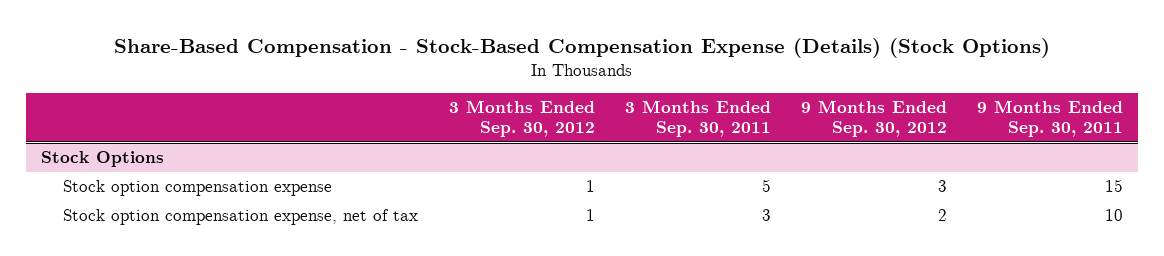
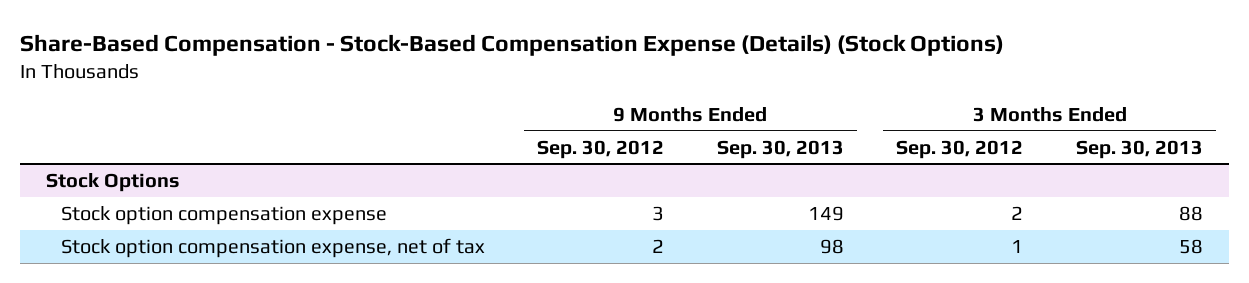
[624,100,771,138] 3 Months Ended Sep. 30, 2011 -> none
[976,100,1123,138] 9 Months Ended Sep. 30, 2011 -> none
none -> [716,139,844,159] Sep. 30, 2013
none -> [1075,139,1203,159] Sep. 30, 2013
[585,180,595,193] 1 -> [1011,205,1024,220] 2

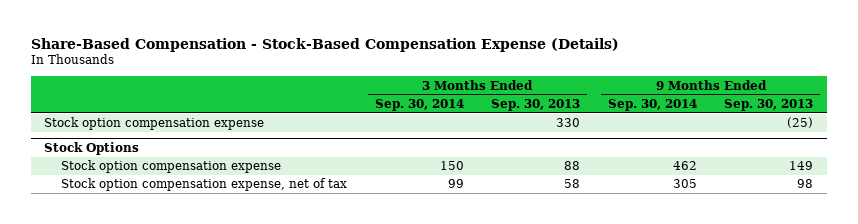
[19,34,1004,57] Share-Based Compensation - Stock-Based Compensation Expense (Details) (Stock Options) -> [30,37,619,52] Share-Based Compensation - Stock-Based Compensation Expense (Details)
[537,139,665,159] Sep. 30, 2012 -> none
[896,139,1024,159] Sep. 30, 2012 -> none
none -> [374,99,464,112] Sep. 30, 2014
none -> [607,99,697,112] Sep. 30, 2014
none -> [44,117,265,131] Stock option compensation expense

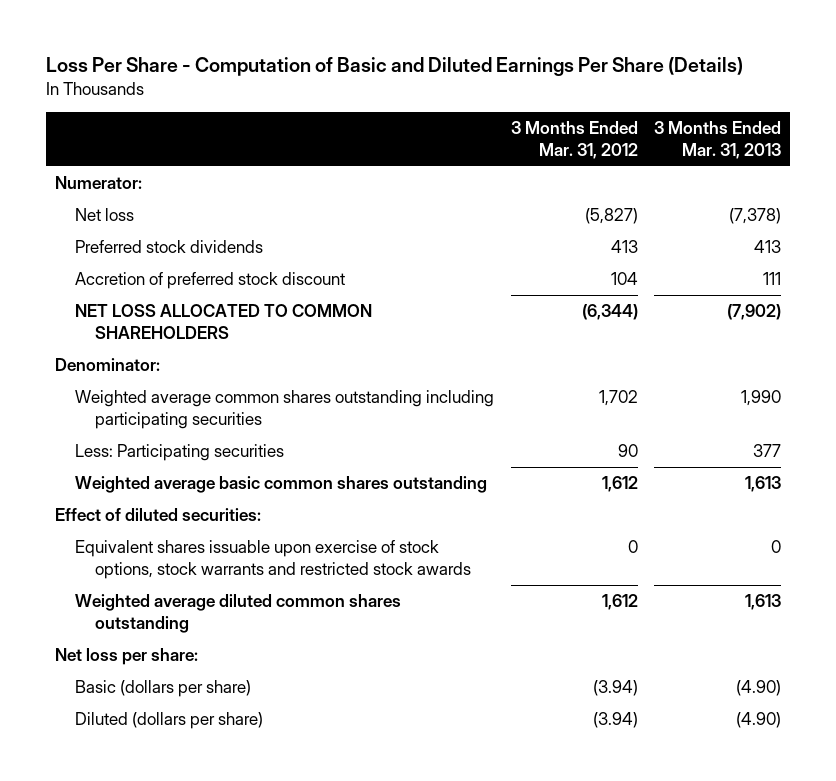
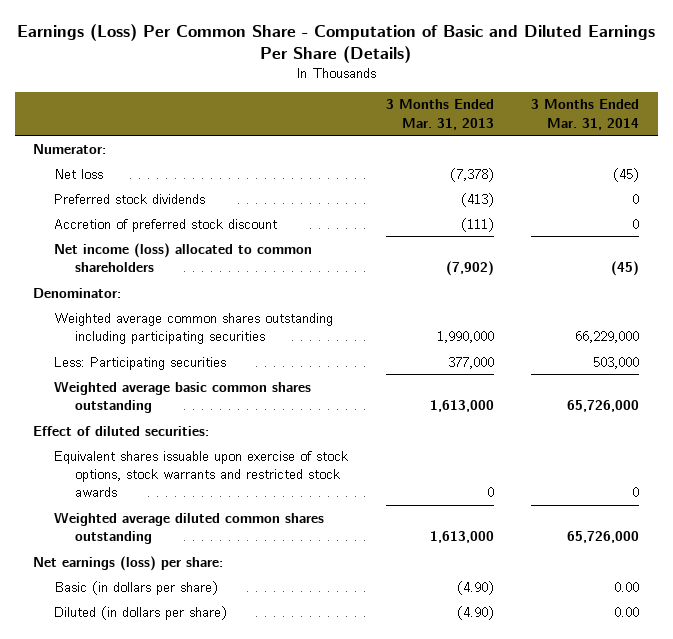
[46,57,744,77] Loss Per Share - Computation of Basic and Diluted Earnings Per Share (Details) -> [17,23,656,63] Earnings (Loss) Per Common Share - Computation of Basic and Diluted Earnings Per Share (Details)
[510,121,638,160] 3 Months Ended Mar. 31, 2012 -> none
none -> [531,99,640,130] 3 Months Ended Mar. 31, 2014
[754,240,782,254] 413 -> [460,192,494,207] (413)
[763,272,782,286] 111 -> [460,217,494,232] (111)
[74,304,372,339] NET LOSS ALLOCATED TO COMMON SHAREHOLDERS -> [54,242,313,272] Net income (loss) allocated to common shareholders
[741,390,782,407] 1,990 -> [436,330,494,343] 1,990,000
[753,444,782,458] 377 -> [447,356,494,369] 377,000
[745,476,782,493] 1,613 -> [429,399,494,412] 1,613,000
[745,594,782,611] 1,613 -> [429,530,494,543] 1,613,000
[54,648,198,666] Net loss per share: -> [33,555,224,571] Net earnings (loss) per share:
[74,680,251,698] Basic (dollars per share) -> [54,580,219,595] Basic (in dollars per share)
[74,712,263,730] Diluted (dollars per share) -> [54,605,228,620] Diluted (in dollars per share)

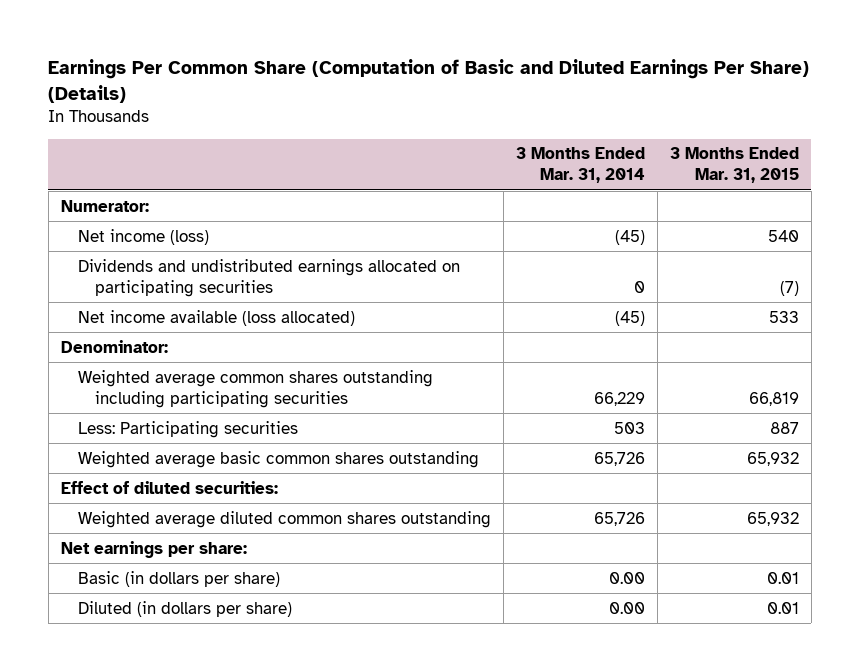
[17,23,656,63] Earnings (Loss) Per Common Share - Computation of Basic and Diluted Earnings Per Share (Details) -> [48,59,810,103] Earnings Per Common Share (Computation of Basic and Diluted Earnings Per Share) (Details)
[385,99,494,130] 3 Months Ended Mar. 31, 2013 -> none
none -> [669,147,799,184] 3 Months Ended Mar. 31, 2015
[54,193,206,204] Preferred stock dividends -> none
[54,218,278,232] Accretion of preferred stock discount -> none
[54,168,104,179] Net loss -> [77,228,209,245] Net income (loss)
none -> [77,258,460,297] Dividends and undistributed earnings allocated on participating securities
[54,242,313,272] Net income (loss) allocated to common shareholders -> [77,309,355,326] Net income available (loss allocated)
[575,330,640,343] 66,229,000 -> [593,391,645,406] 66,229
[593,356,640,369] 503,000 -> [613,421,645,434] 503
[567,399,640,412] 65,726,000 -> [593,451,645,466] 65,726
[54,450,349,497] Equivalent shares issuable upon exercise of stock options, stock warrants and restricted stock awards -> none
[567,530,640,543] 65,726,000 -> [593,511,645,526] 65,726
[33,555,224,571] Net earnings (loss) per share: -> [60,540,247,558] Net earnings per share:

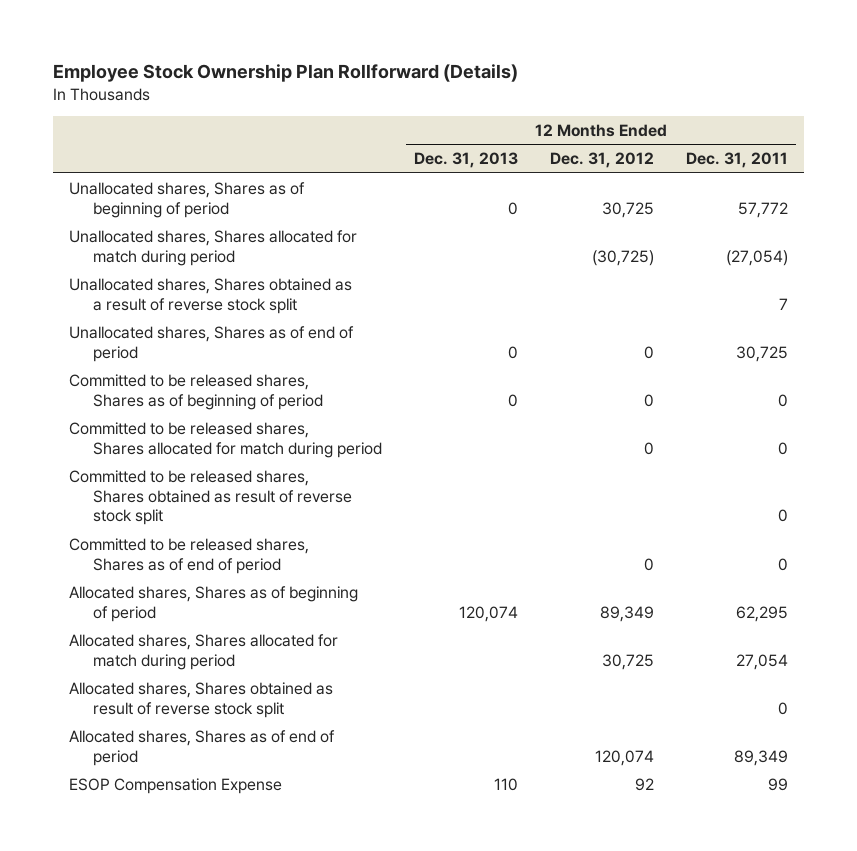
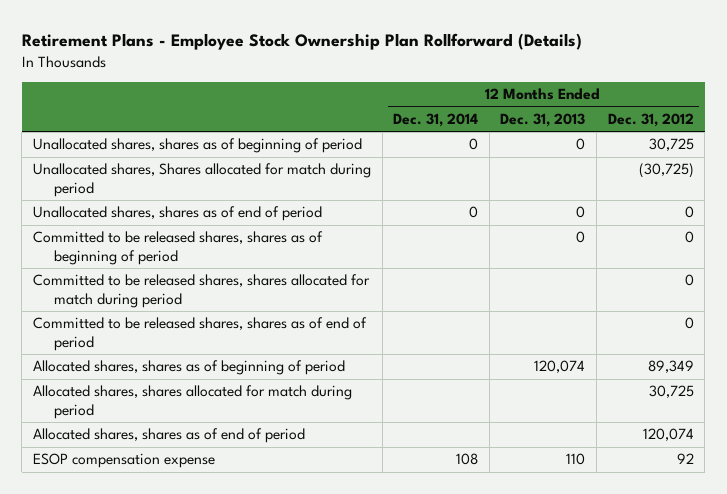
[53,64,519,83] Employee Stock Ownership Plan Rollforward (Details) -> [21,32,582,50] Retirement Plans - Employee Stock Ownership Plan Rollforward (Details)
[685,152,788,169] Dec. 31, 2011 -> none
none -> [393,113,479,128] Dec. 31, 2014
[68,181,305,218] Unallocated shares, Shares as of beginning of period -> [33,138,363,154] Unallocated shares, shares as of beginning of period
[68,277,352,314] Unallocated shares, Shares obtained as a result of reverse stock split -> none
[68,469,353,526] Committed to be released shares, Shares obtained as result of reverse stock split -> none
[68,681,333,718] Allocated shares, Shares obtained as result of reverse stock split -> none
[68,325,354,362] Unallocated shares, Shares as of end of period -> [33,206,323,222] Unallocated shares, shares as of end of period
[68,373,324,410] Committed to be released shares, Shares as of beginning of period -> [33,231,324,265] Committed to be released shares, shares as of beginning of period
[68,421,383,458] Committed to be released shares, Shares allocated for match during period -> [33,274,371,308] Committed to be released shares, shares allocated for match during period
[68,537,309,574] Committed to be released shares, Shares as of end of period -> [33,317,368,351] Committed to be released shares, shares as of end of period
[68,585,358,622] Allocated shares, Shares as of beginning of period -> [33,360,346,376] Allocated shares, shares as of beginning of period
[68,633,338,670] Allocated shares, Shares allocated for match during period -> [33,385,353,419] Allocated shares, shares allocated for match during period
[68,729,335,766] Allocated shares, Shares as of end of period -> [33,428,306,444] Allocated shares, shares as of end of period
[68,777,282,794] ESOP Compensation Expense -> [33,453,216,469] ESOP compensation expense

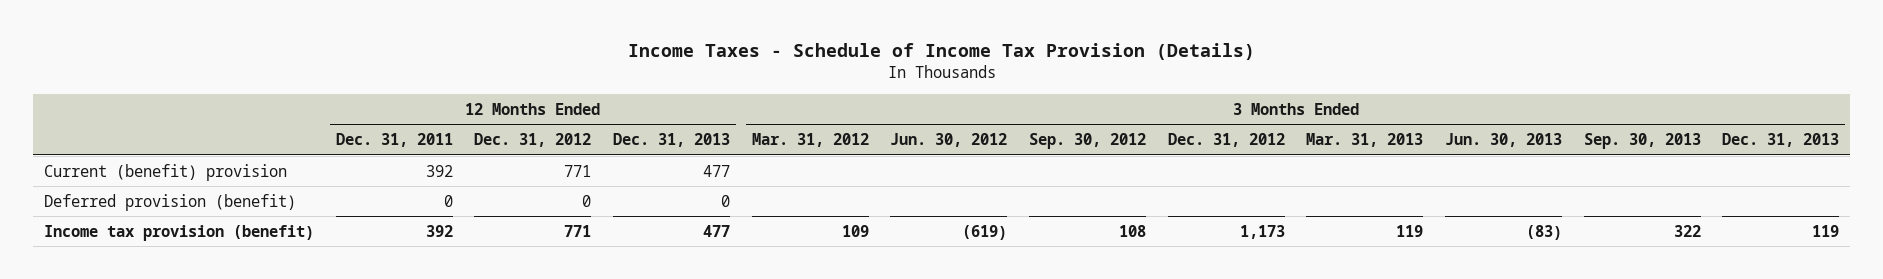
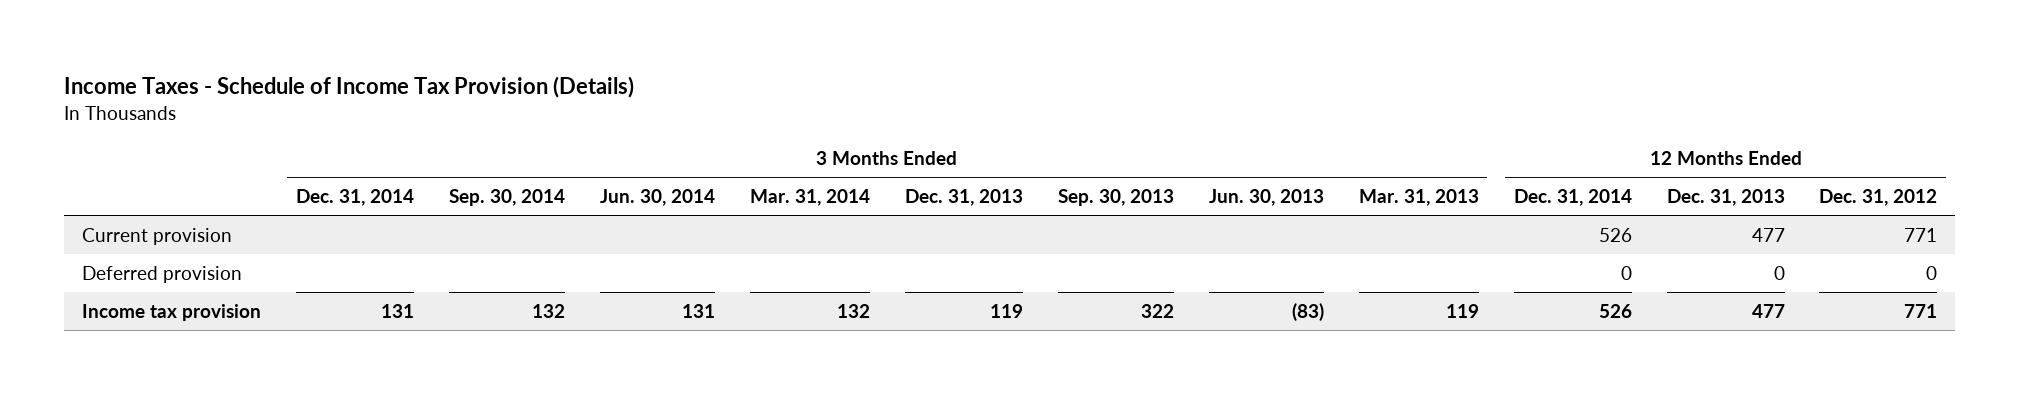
[335,133,453,148] Dec. 31, 2011 -> none
[751,133,869,148] Mar. 31, 2012 -> none
[890,133,1008,148] Jun. 30, 2012 -> none
[1029,133,1147,150] Sep. 30, 2012 -> none
[1167,133,1285,148] Dec. 31, 2012 -> none
none -> [295,189,414,207] Dec. 31, 2014
none -> [448,189,565,207] Sep. 30, 2014
none -> [599,189,715,207] Jun. 30, 2014
none -> [749,189,870,207] Mar. 31, 2014
none -> [1513,189,1632,207] Dec. 31, 2014
[44,163,288,181] Current (benefit) provision -> [81,227,232,245] Current provision
[44,193,297,211] Deferred provision (benefit) -> [81,265,242,283] Deferred provision
[44,224,315,241] Income tax provision (benefit) -> [81,303,261,321] Income tax provision

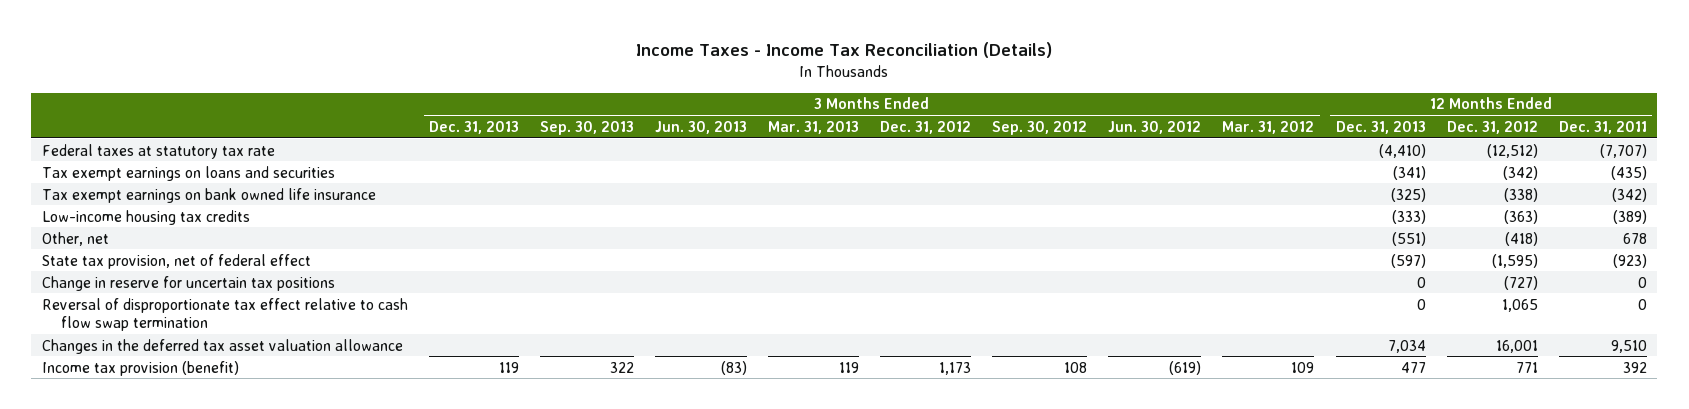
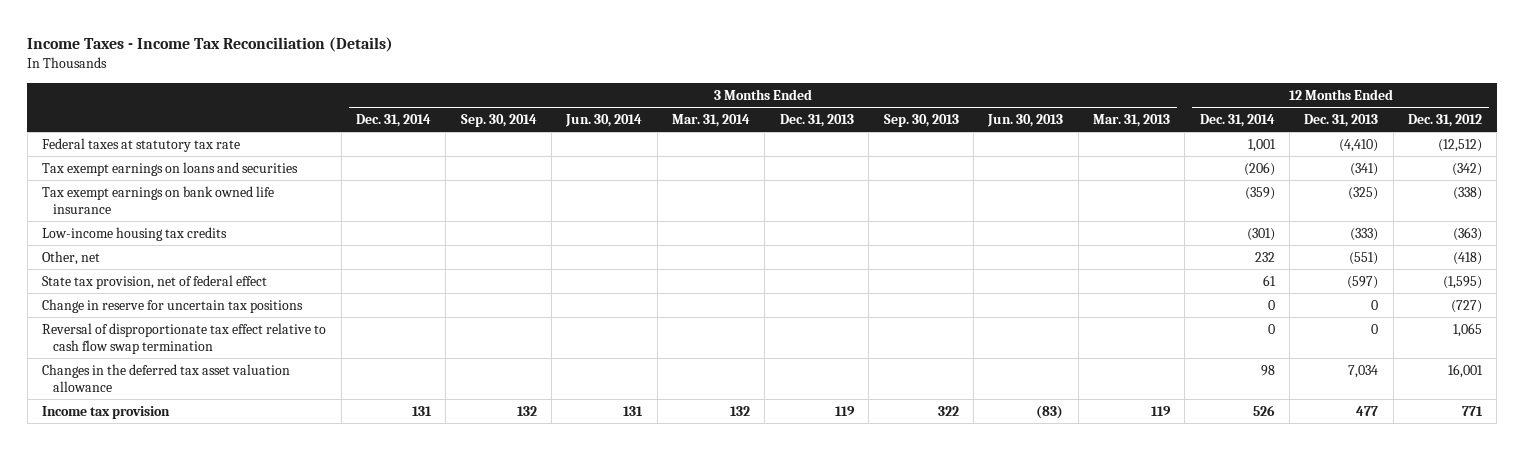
[880,120,972,134] Dec. 31, 2012 -> none
[992,120,1088,135] Sep. 30, 2012 -> none
[1108,120,1202,134] Jun. 30, 2012 -> none
[1222,120,1315,134] Mar. 31, 2012 -> none
[1558,120,1647,134] Dec. 31, 2011 -> none
none -> [356,114,432,128] Dec. 31, 2014
none -> [460,114,537,128] Sep. 30, 2014
none -> [565,114,643,128] Jun. 30, 2014
none -> [672,114,751,128] Mar. 31, 2014
none -> [1199,114,1275,128] Dec. 31, 2014
[41,360,239,376] Income tax provision (benefit) -> [42,406,171,420] Income tax provision

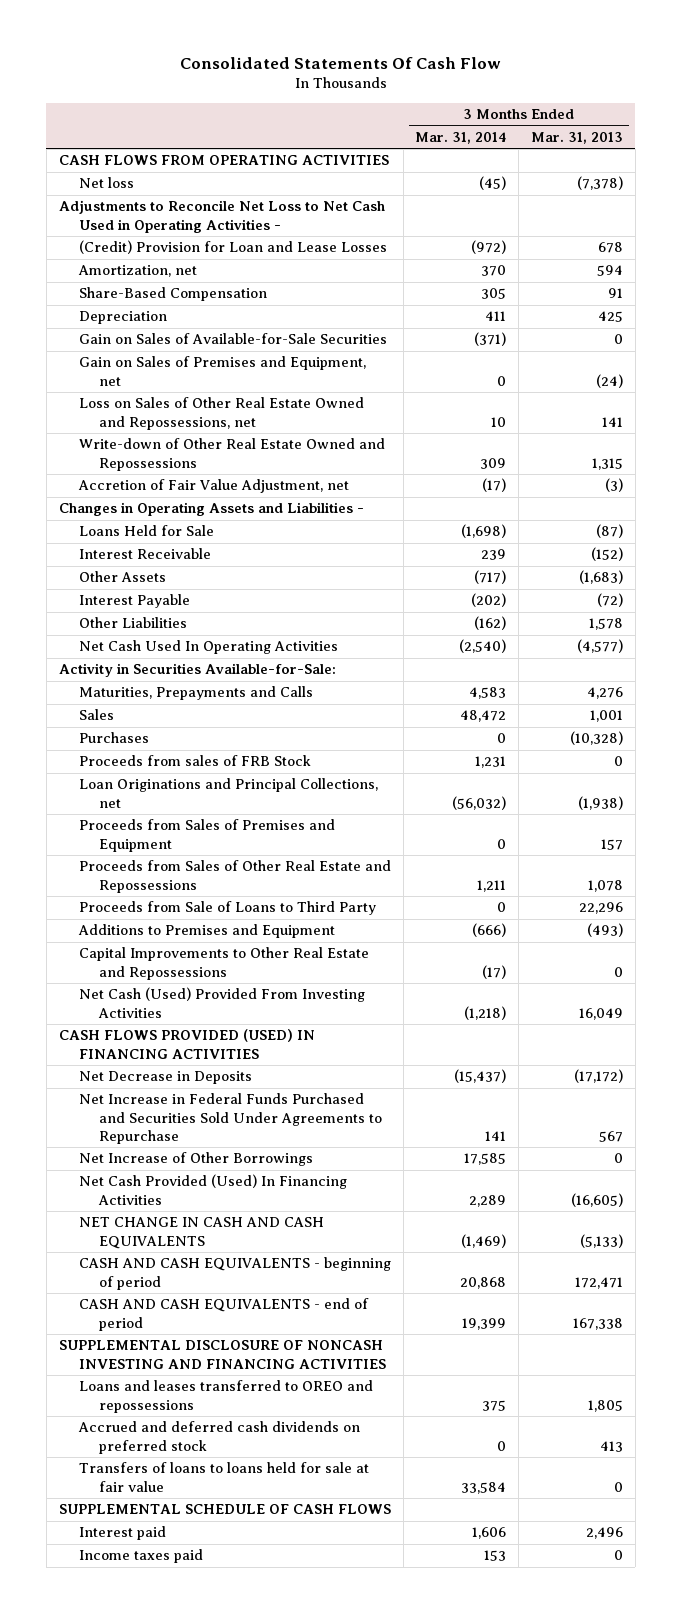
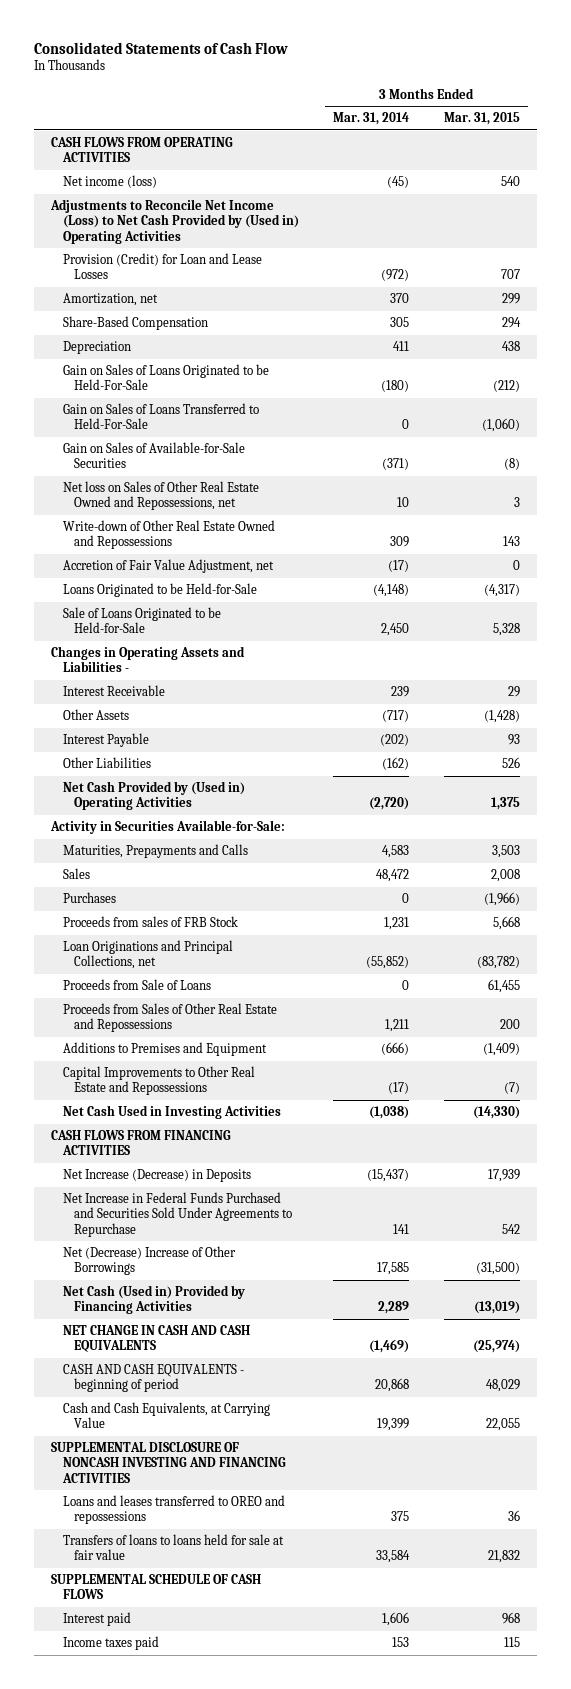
[179,56,501,69] Consolidated Statements Of Cash Flow -> [34,41,289,54] Consolidated Statements of Cash Flow
[531,131,624,144] Mar. 31, 2013 -> none
none -> [443,112,520,126] Mar. 31, 2015
[78,177,134,189] Net loss -> [62,175,157,189] Net income (loss)
[58,200,385,233] Adjustments to Reconcile Net Loss to Net Cash Used in Operating Activities - -> [50,199,299,244] Adjustments to Reconcile Net Income (Loss) to Net Cash Provided by (Used in) Operating Activities
[78,240,387,255] (Credit) Provision for Loan and Lease Losses -> [62,253,262,280] Provision (Credit) for Loan and Lease Losses
none -> [62,364,269,391] Gain on Sales of Loans Originated to be Held-For-Sale
none -> [62,403,259,430] Gain on Sales of Loans Transferred to Held-For-Sale
[78,356,366,386] Gain on Sales of Premises and Equipment, net -> none
[78,397,364,430] Loss on Sales of Other Real Estate Owned and Repossessions, net -> [62,481,259,511] Net loss on Sales of Other Real Estate Owned and Repossessions, net
none -> [62,583,257,598] Loans Originated to be Held-for-Sale
none -> [62,607,221,634] Sale of Loans Originated to be Held-for-Sale
[78,525,214,537] Loans Held for Sale -> none
[78,640,338,655] Net Cash Used In Operating Activities -> [62,781,245,811] Net Cash Provided by (Used in) Operating Activities
[459,639,507,654] (2,540) -> [369,797,410,811] (2,720)
[78,819,335,852] Proceeds from Sales of Premises and Equipment -> none
[452,795,507,810] (56,032) -> [366,956,410,970] (55,852)
none -> [62,979,211,991] Proceeds from Sale of Loans
[78,901,376,916] Proceeds from Sale of Loans to Third Party -> none
[78,987,365,1018] Net Cash (Used) Provided From Investing Activities -> [62,1105,281,1120] Net Cash Used in Investing Activities
[464,1005,507,1020] (1,218) -> [369,1106,410,1120] (1,038)
[58,1029,315,1059] CASH FLOWS PROVIDED (USED) IN FINANCING ACTIVITIES -> [51,1130,232,1156] CASH FLOWS FROM FINANCING ACTIVITIES
[78,1071,252,1085] Net Decrease in Deposits -> [62,1169,251,1183] Net Increase (Decrease) in Deposits
[78,1152,313,1167] Net Increase of Other Borrowings -> [62,1246,236,1276] Net (Decrease) Increase of Other Borrowings
[78,1174,347,1205] Net Cash Provided (Used) In Financing Activities -> [62,1285,245,1315] Net Cash (Used in) Provided by Financing Activities
[78,1298,369,1331] CASH AND CASH EQUIVALENTS - end of period -> [62,1402,270,1429] Cash and Cash Equivalents, at Carrying Value
[77,1421,360,1454] Accrued and deferred cash dividends on preferred stock -> none

